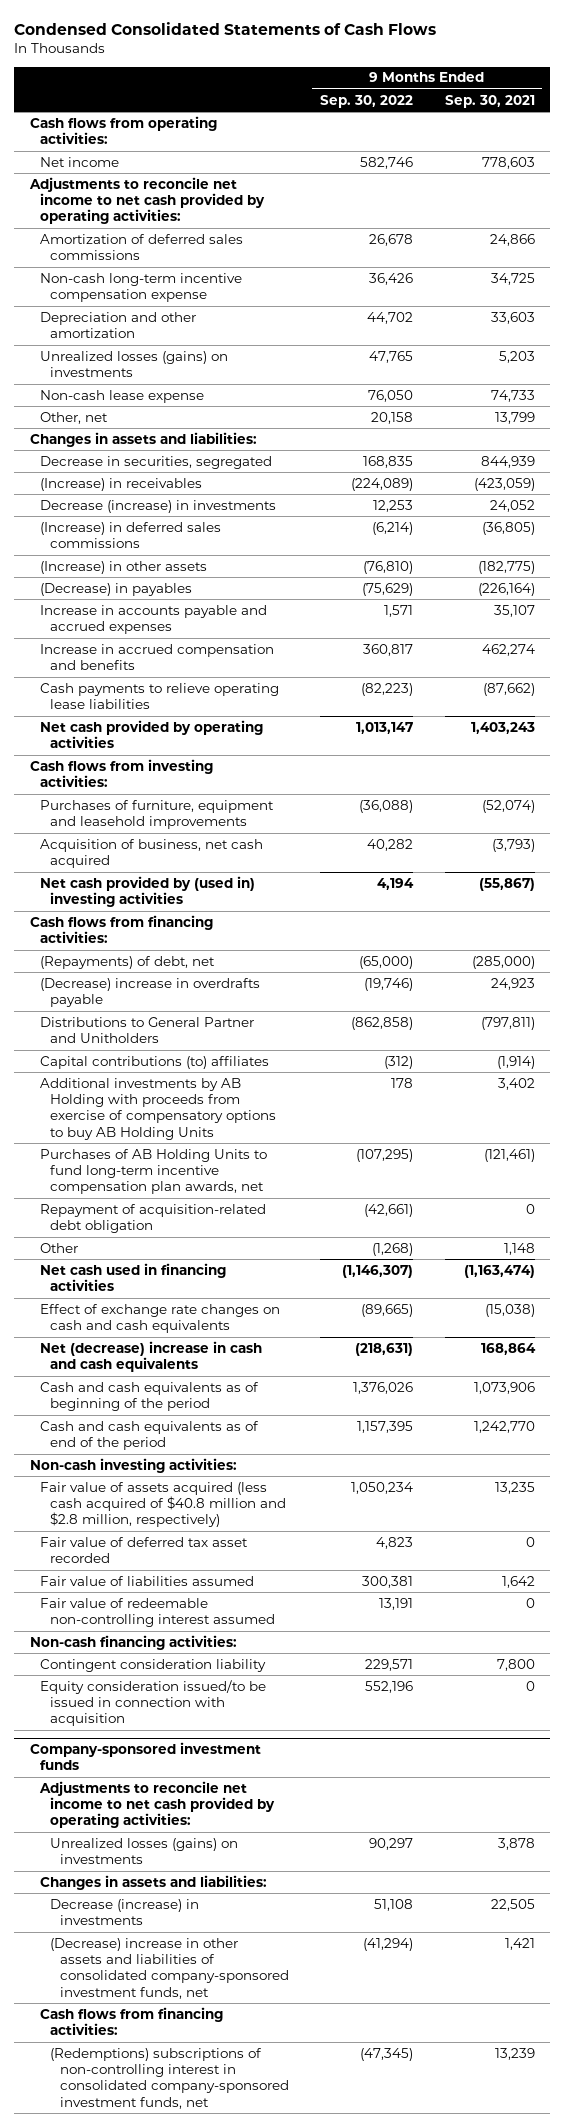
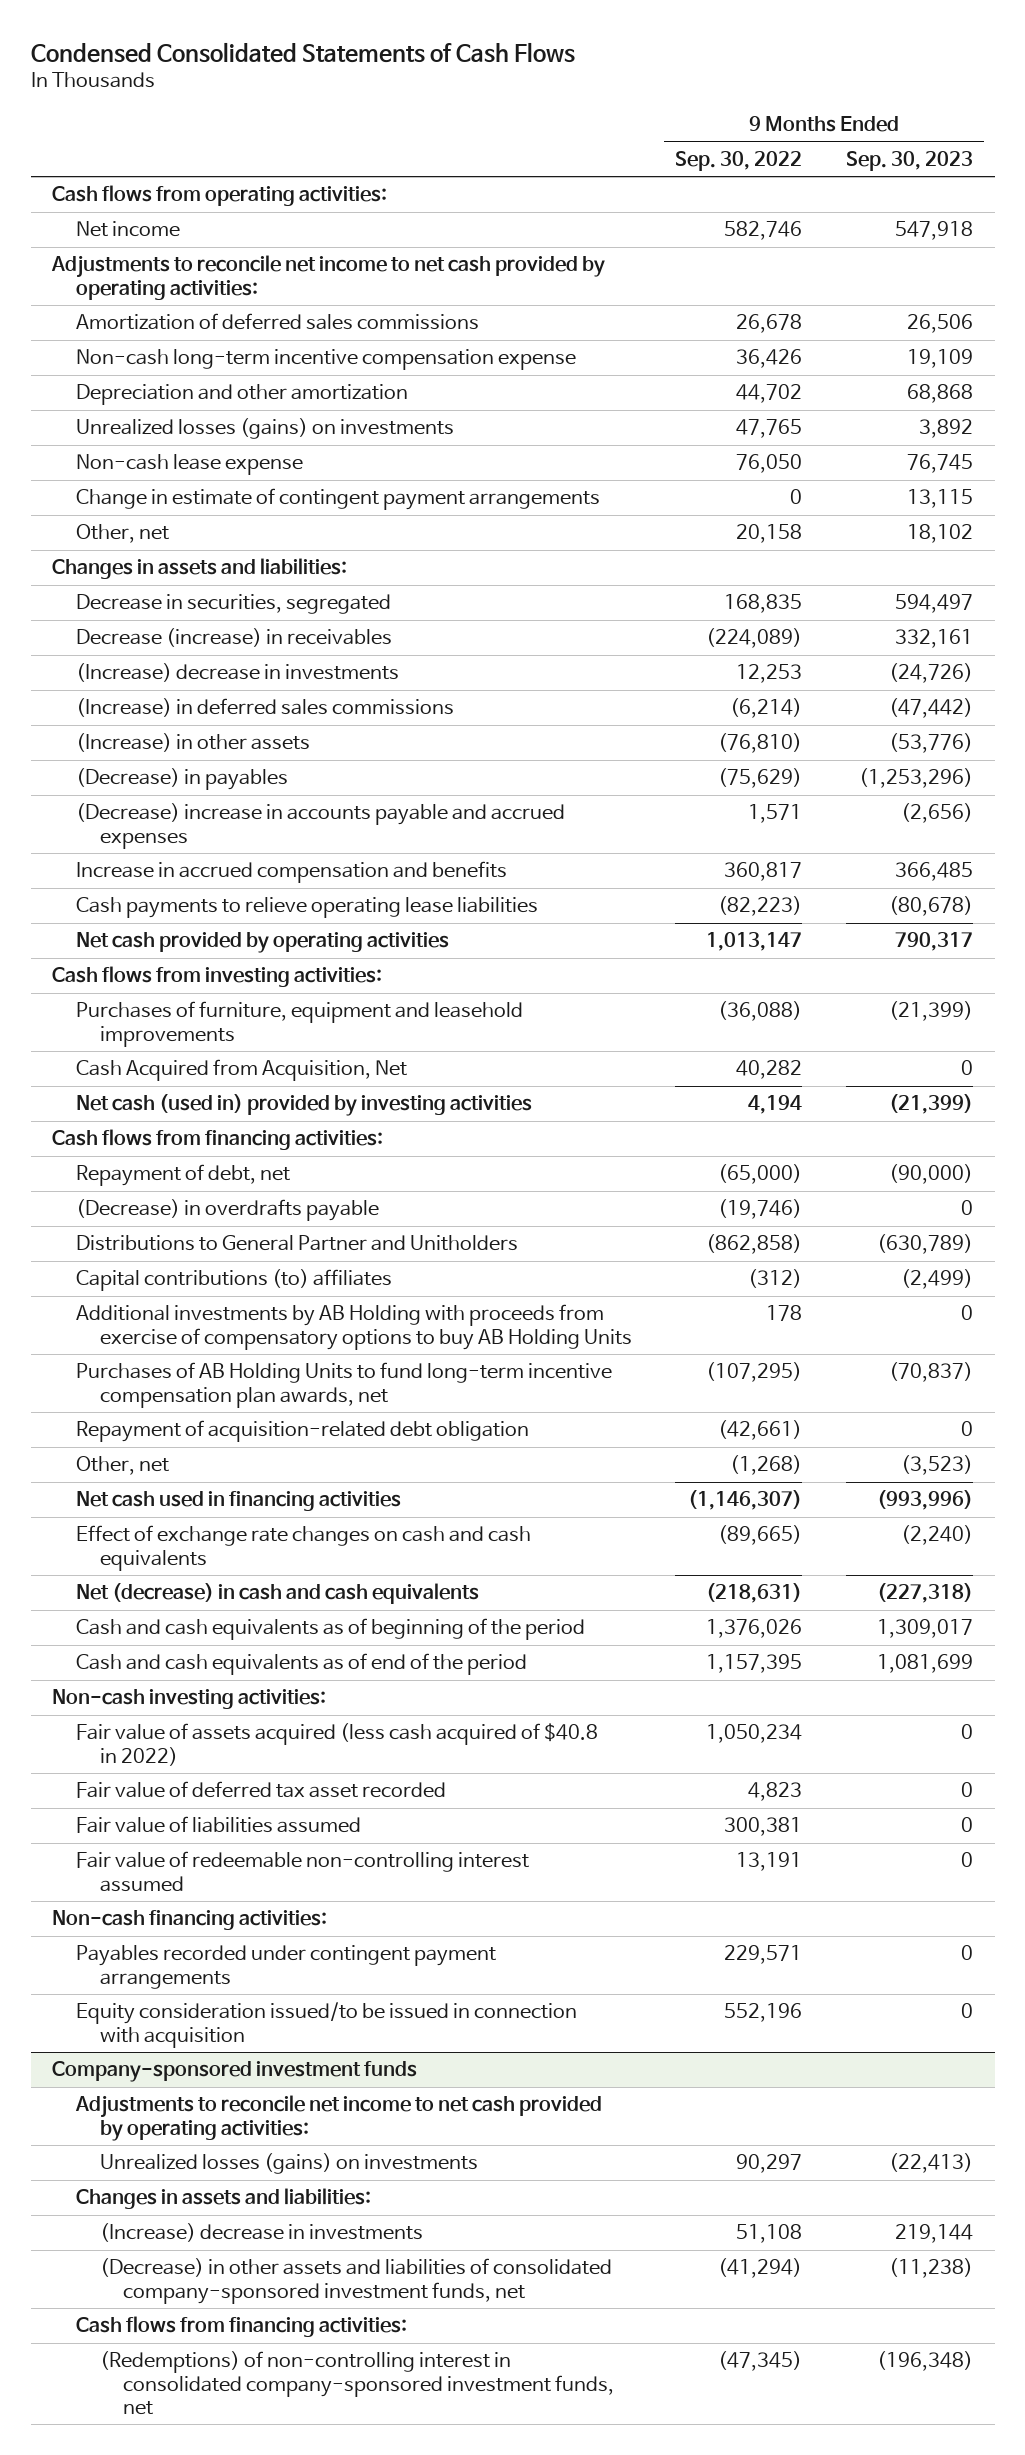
[444,94,535,108] Sep. 30, 2021 -> none
none -> [845,150,973,171] Sep. 30, 2023
none -> [76,488,601,511] Change in estimate of contingent payment arrangements
[39,477,202,491] (Increase) in receivables -> [76,628,393,648] Decrease (increase) in receivables
[39,499,276,513] Decrease (increase) in investments -> [76,663,400,683] (Increase) decrease in investments
[39,604,267,635] Increase in accounts payable and accrued expenses -> [76,803,566,849] (Decrease) increase in accounts payable and accrued expenses
[39,838,263,869] Acquisition of business, net cash acquired -> [76,1059,408,1082] Cash Acquired from Acquisition, Net
[39,875,255,908] Net cash provided by (used in) investing activities -> [76,1094,533,1117] Net cash (used in) provided by investing activities
[39,955,215,969] (Repayments) of debt, net -> [76,1164,291,1187] Repayment of debt, net
[39,977,260,1008] (Decrease) increase in overdrafts payable -> [76,1199,380,1222] (Decrease) in overdrafts payable
[39,1242,78,1253] Other -> [76,1456,170,1476] Other, net
[39,1340,262,1373] Net (decrease) increase in cash and cash equivalents -> [76,1583,480,1605] Net (decrease) in cash and cash equivalents
[39,1481,286,1528] Fair value of assets acquired (less cash acquired of $40.8 million and $2.8 million, respectively) -> [76,1723,599,1766] Fair value of assets acquired (less cash acquired of $40.8 in 2022)
[39,1658,266,1672] Contingent consideration liability -> [76,1945,497,1989] Payables recorded under contingent payment arrangements
[49,1898,199,1926] Decrease (increase) in investments -> [99,2223,423,2243] (Increase) decrease in investments
[49,1937,289,1999] (Decrease) increase in other assets and liabilities of consolidated company-sponsored investment funds, net -> [99,2258,612,2304] (Decrease) in other assets and liabilities of consolidated company-sponsored investment funds, net
[49,2047,289,2109] (Redemptions) subscriptions of non-controlling interest in consolidated company-sponsored investment funds, net -> [99,2351,615,2415] (Redemptions) of non-controlling interest in consolidated company-sponsored investment funds, net

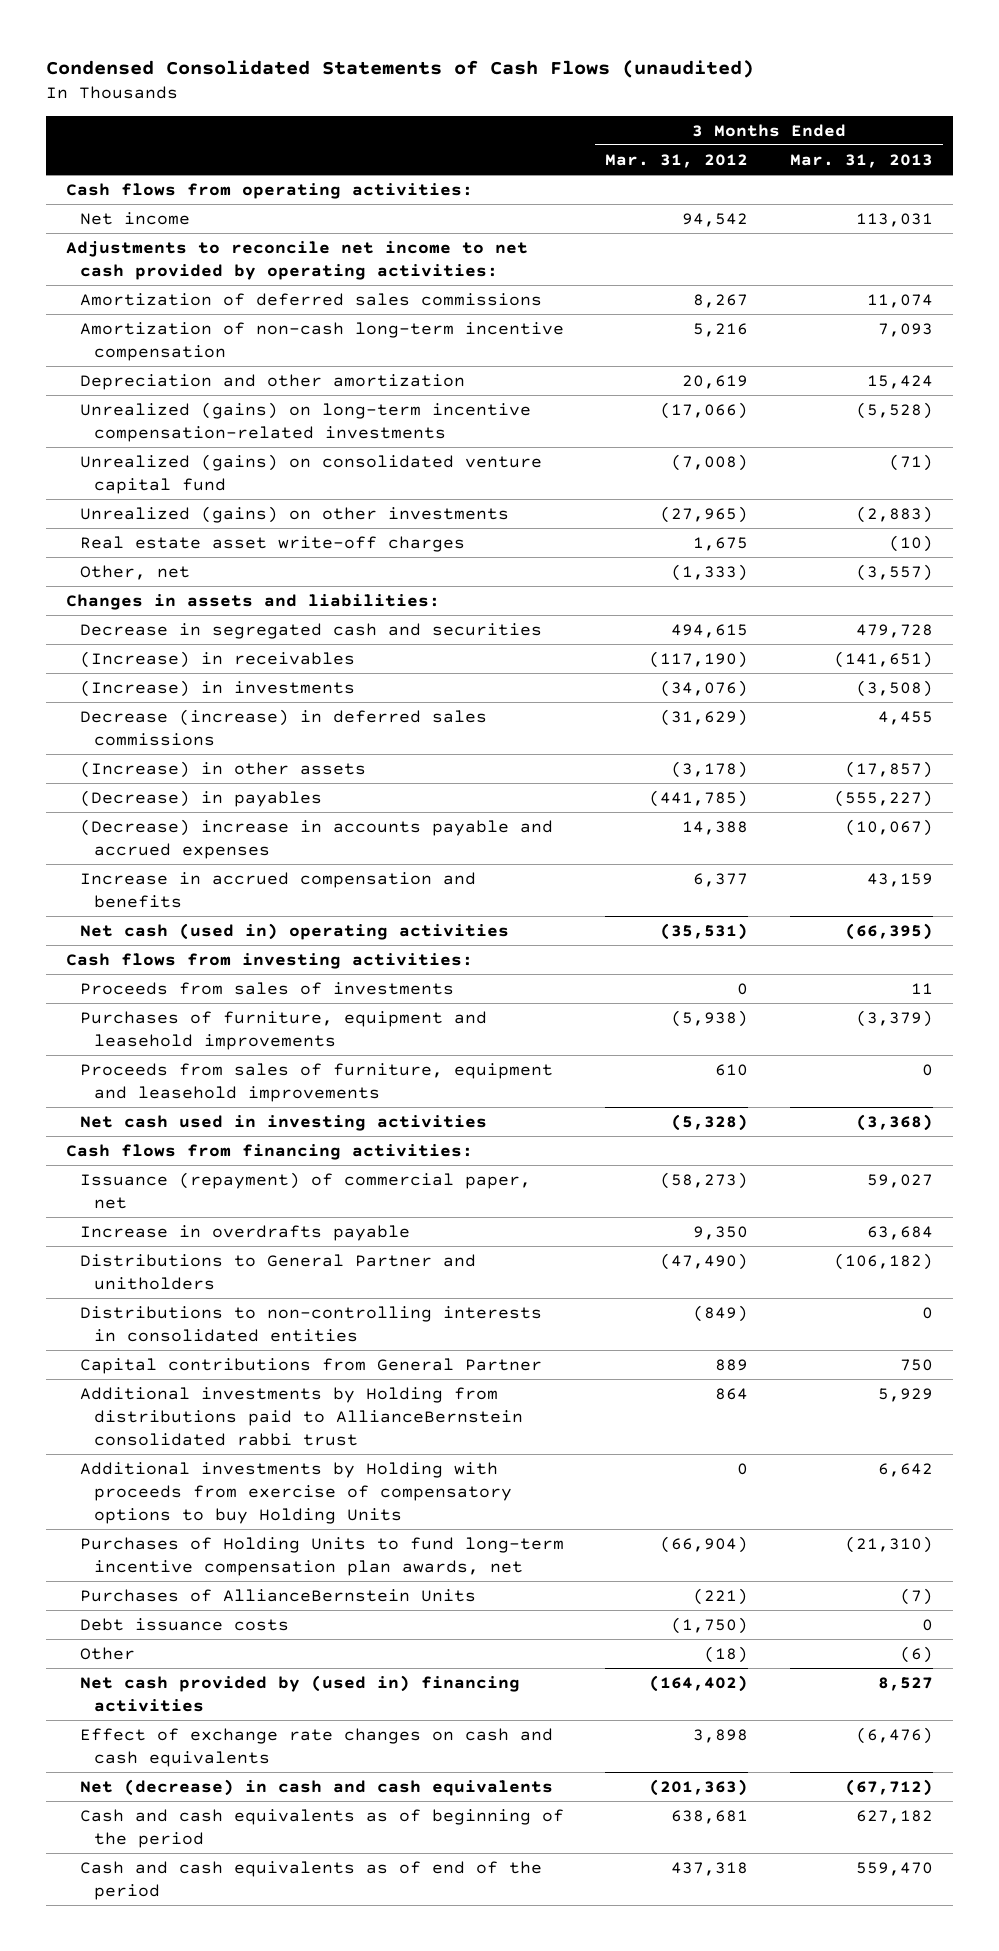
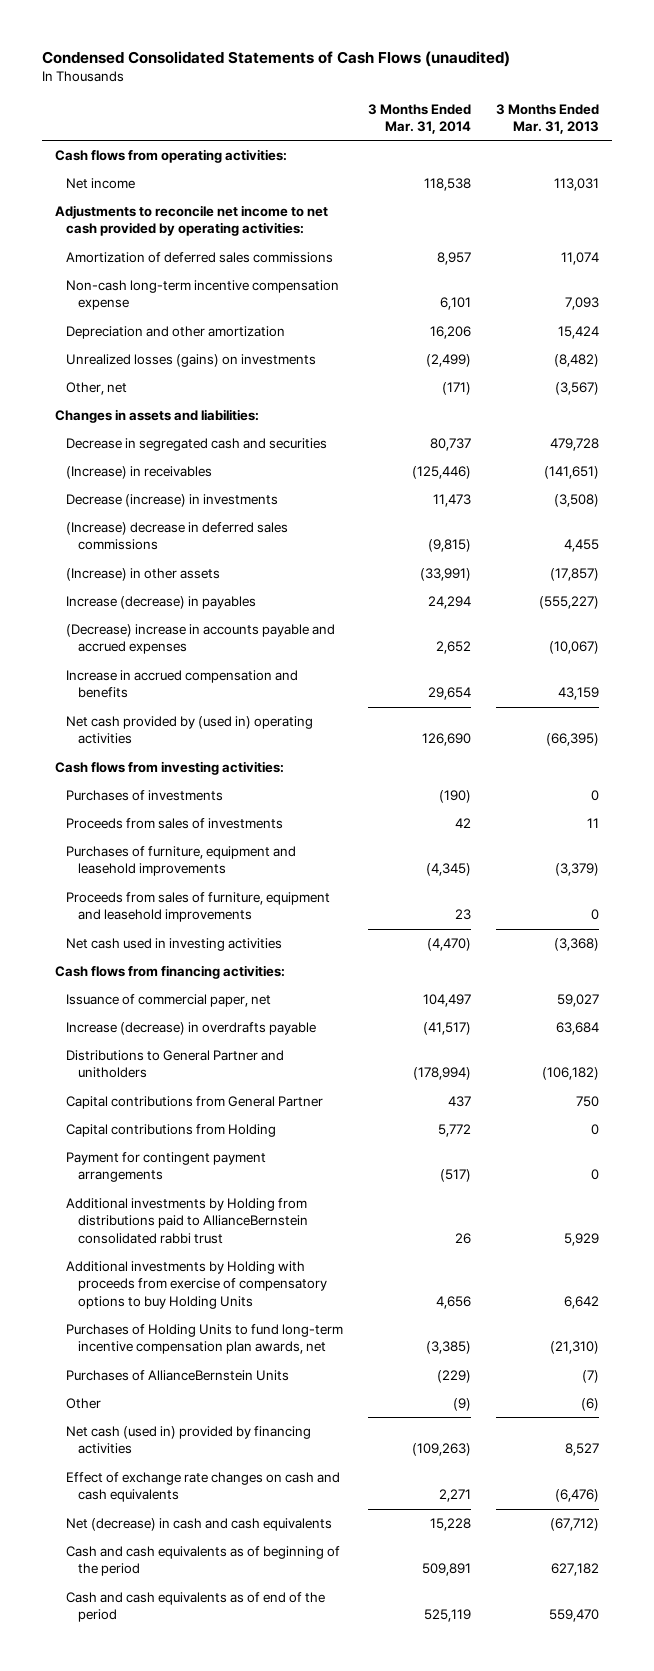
[605,153,749,168] Mar. 31, 2012 -> none
none -> [368,103,472,135] 3 Months Ended Mar. 31, 2014
[80,321,565,361] Amortization of non-cash long-term incentive compensation -> [66,279,340,311] Non-cash long-term incentive compensation expense
[80,453,543,494] Unrealized (gains) on consolidated venture capital fund -> none
[80,505,510,523] Unrealized (gains) on other investments -> none
[80,535,466,552] Real estate asset write-off charges -> none
[80,401,532,442] Unrealized (gains) on long-term incentive compensation-related investments -> [66,353,317,367] Unrealized losses (gains) on investments
[855,401,933,419] (5,528) -> [554,353,600,367] (8,482)
[855,563,933,581] (3,557) -> [555,381,600,395] (3,567)
[80,679,356,697] (Increase) in investments -> [66,493,279,507] Decrease (increase) in investments
[80,708,488,746] Decrease (increase) in deferred sales commissions -> [66,521,289,551] (Increase) decrease in deferred sales commissions
[80,789,323,807] (Decrease) in payables -> [66,595,257,609] Increase (decrease) in payables
[80,922,510,940] Net cash (used in) operating activities -> [66,715,314,745] Net cash provided by (used in) operating activities
none -> [66,789,224,801] Purchases of investments
[80,1171,532,1209] Issuance (repayment) of commercial paper, net -> [66,993,272,1007] Issuance of commercial paper, net
[80,1224,411,1241] Increase in overdrafts payable -> [66,1021,317,1035] Increase (decrease) in overdrafts payable
[80,1305,543,1342] Distributions to non-controlling interests in consolidated entities -> none
none -> [66,1123,277,1137] Capital contributions from Holding
none -> [66,1151,267,1183] Payment for contingent payment arrangements
[80,1617,290,1631] Debt issuance costs -> none
[80,1674,521,1712] Net cash provided by (used in) financing activities -> [66,1425,312,1455] Net cash (used in) provided by financing activities

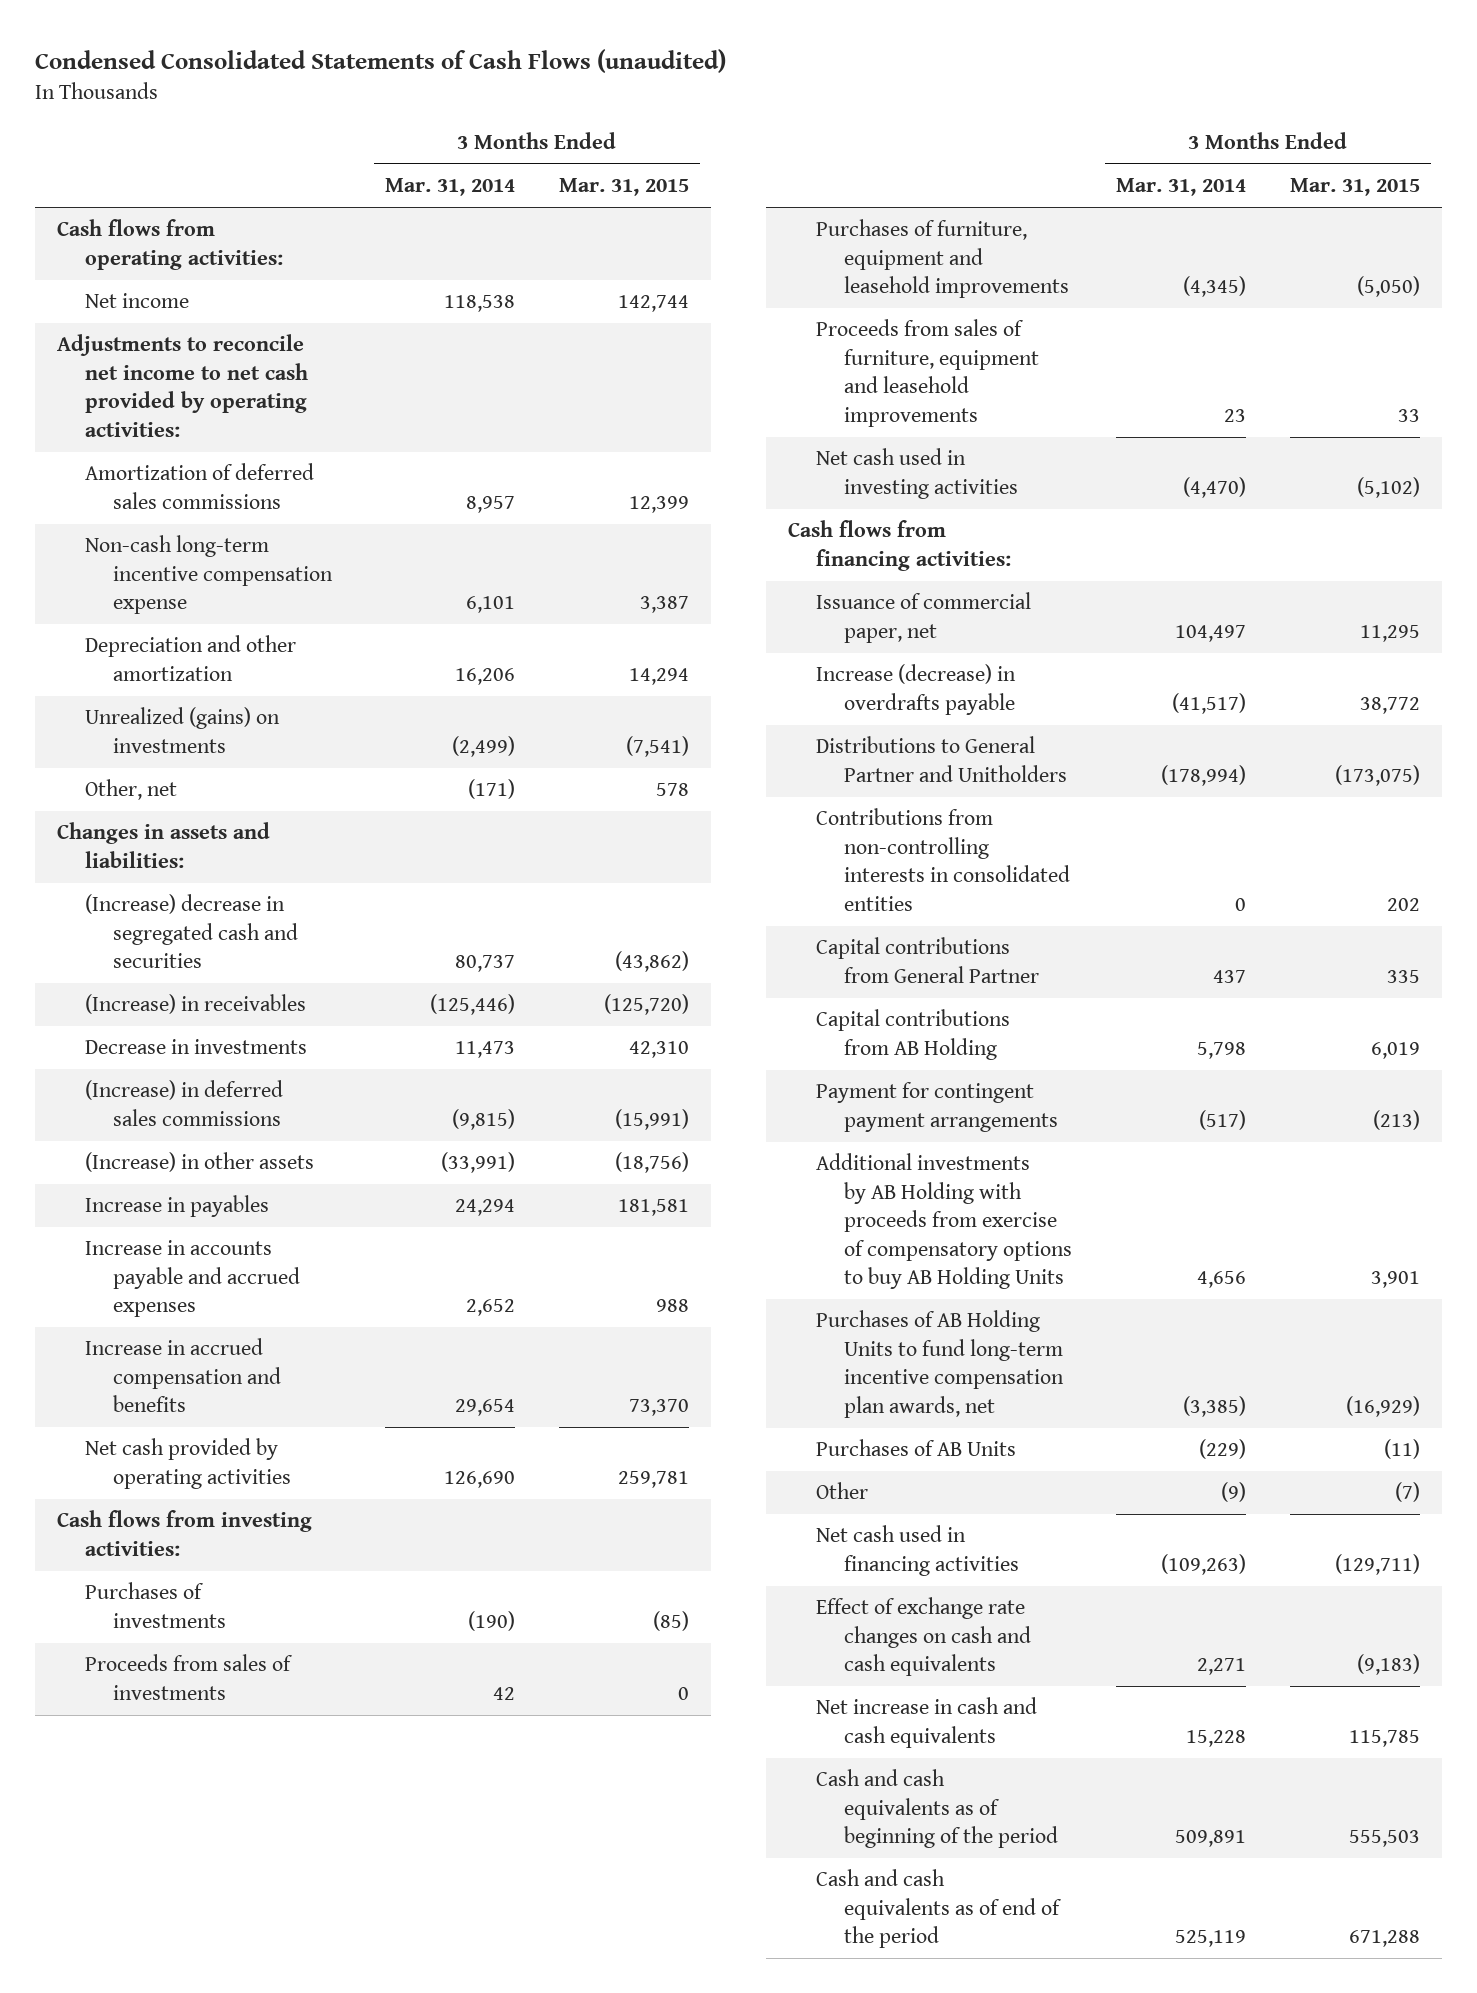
[496,103,600,135] 3 Months Ended Mar. 31, 2013 -> none
none -> [559,178,690,197] Mar. 31, 2015
[66,353,317,367] Unrealized losses (gains) on investments -> [85,707,281,753] Unrealized (gains) on investments
[66,437,328,451] Decrease in segregated cash and securities -> [85,894,299,969] (Increase) decrease in segregated cash and securities
[66,493,279,507] Decrease (increase) in investments -> [85,1039,308,1055] Decrease in investments
[66,521,289,551] (Increase) decrease in deferred sales commissions -> [85,1080,284,1126] (Increase) in deferred sales commissions
[66,595,257,609] Increase (decrease) in payables -> [85,1195,270,1218] Increase in payables
[66,623,336,655] (Decrease) increase in accounts payable and accrued expenses -> [85,1240,301,1318] Increase in accounts payable and accrued expenses
[66,715,314,745] Net cash provided by (used in) operating activities -> [85,1438,292,1489] Net cash provided by operating activities
[66,1049,285,1079] Distributions to General Partner and unitholders -> [816,736,1068,782] Distributions to General Partner and Unitholders
none -> [816,808,1071,911] Contributions from non-controlling interests in consolidated entities
[66,1123,277,1137] Capital contributions from Holding -> [816,1009,1011,1060] Capital contributions from AB Holding
[438,1123,472,1137] 5,772 -> [1197,1041,1247,1059] 5,798
[66,1197,308,1244] Additional investments by Holding from distributions paid to AllianceBernstein consolidated rabbi trust -> none
[66,1260,327,1309] Additional investments by Holding with proceeds from exercise of compensatory options to buy Holding Units -> [816,1153,1073,1290] Additional investments by AB Holding with proceeds from exercise of compensatory options to buy AB Holding Units
[66,1323,344,1355] Purchases of Holding Units to fund long-term incentive compensation plan awards, net -> [816,1310,1065,1418] Purchases of AB Holding Units to fund long-term incentive compensation plan awards, net
[66,1369,290,1381] Purchases of AllianceBernstein Units -> [816,1439,1017,1457] Purchases of AB Units
[66,1425,312,1455] Net cash (used in) provided by financing activities -> [816,1525,1020,1576] Net cash used in financing activities
[66,1517,333,1531] Net (decrease) in cash and cash equivalents -> [816,1697,1038,1748] Net increase in cash and cash equivalents

